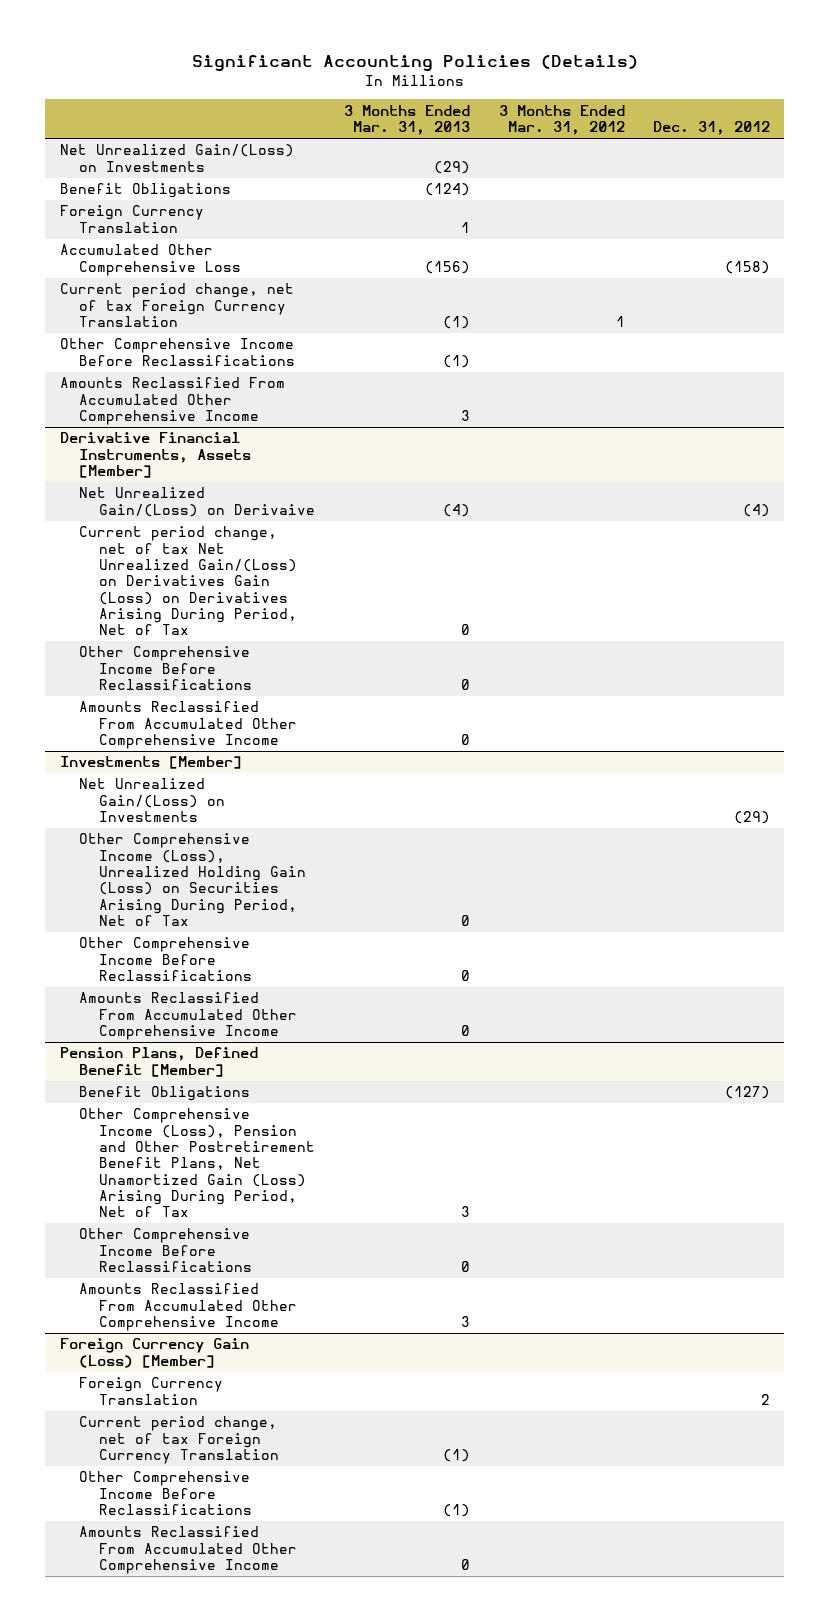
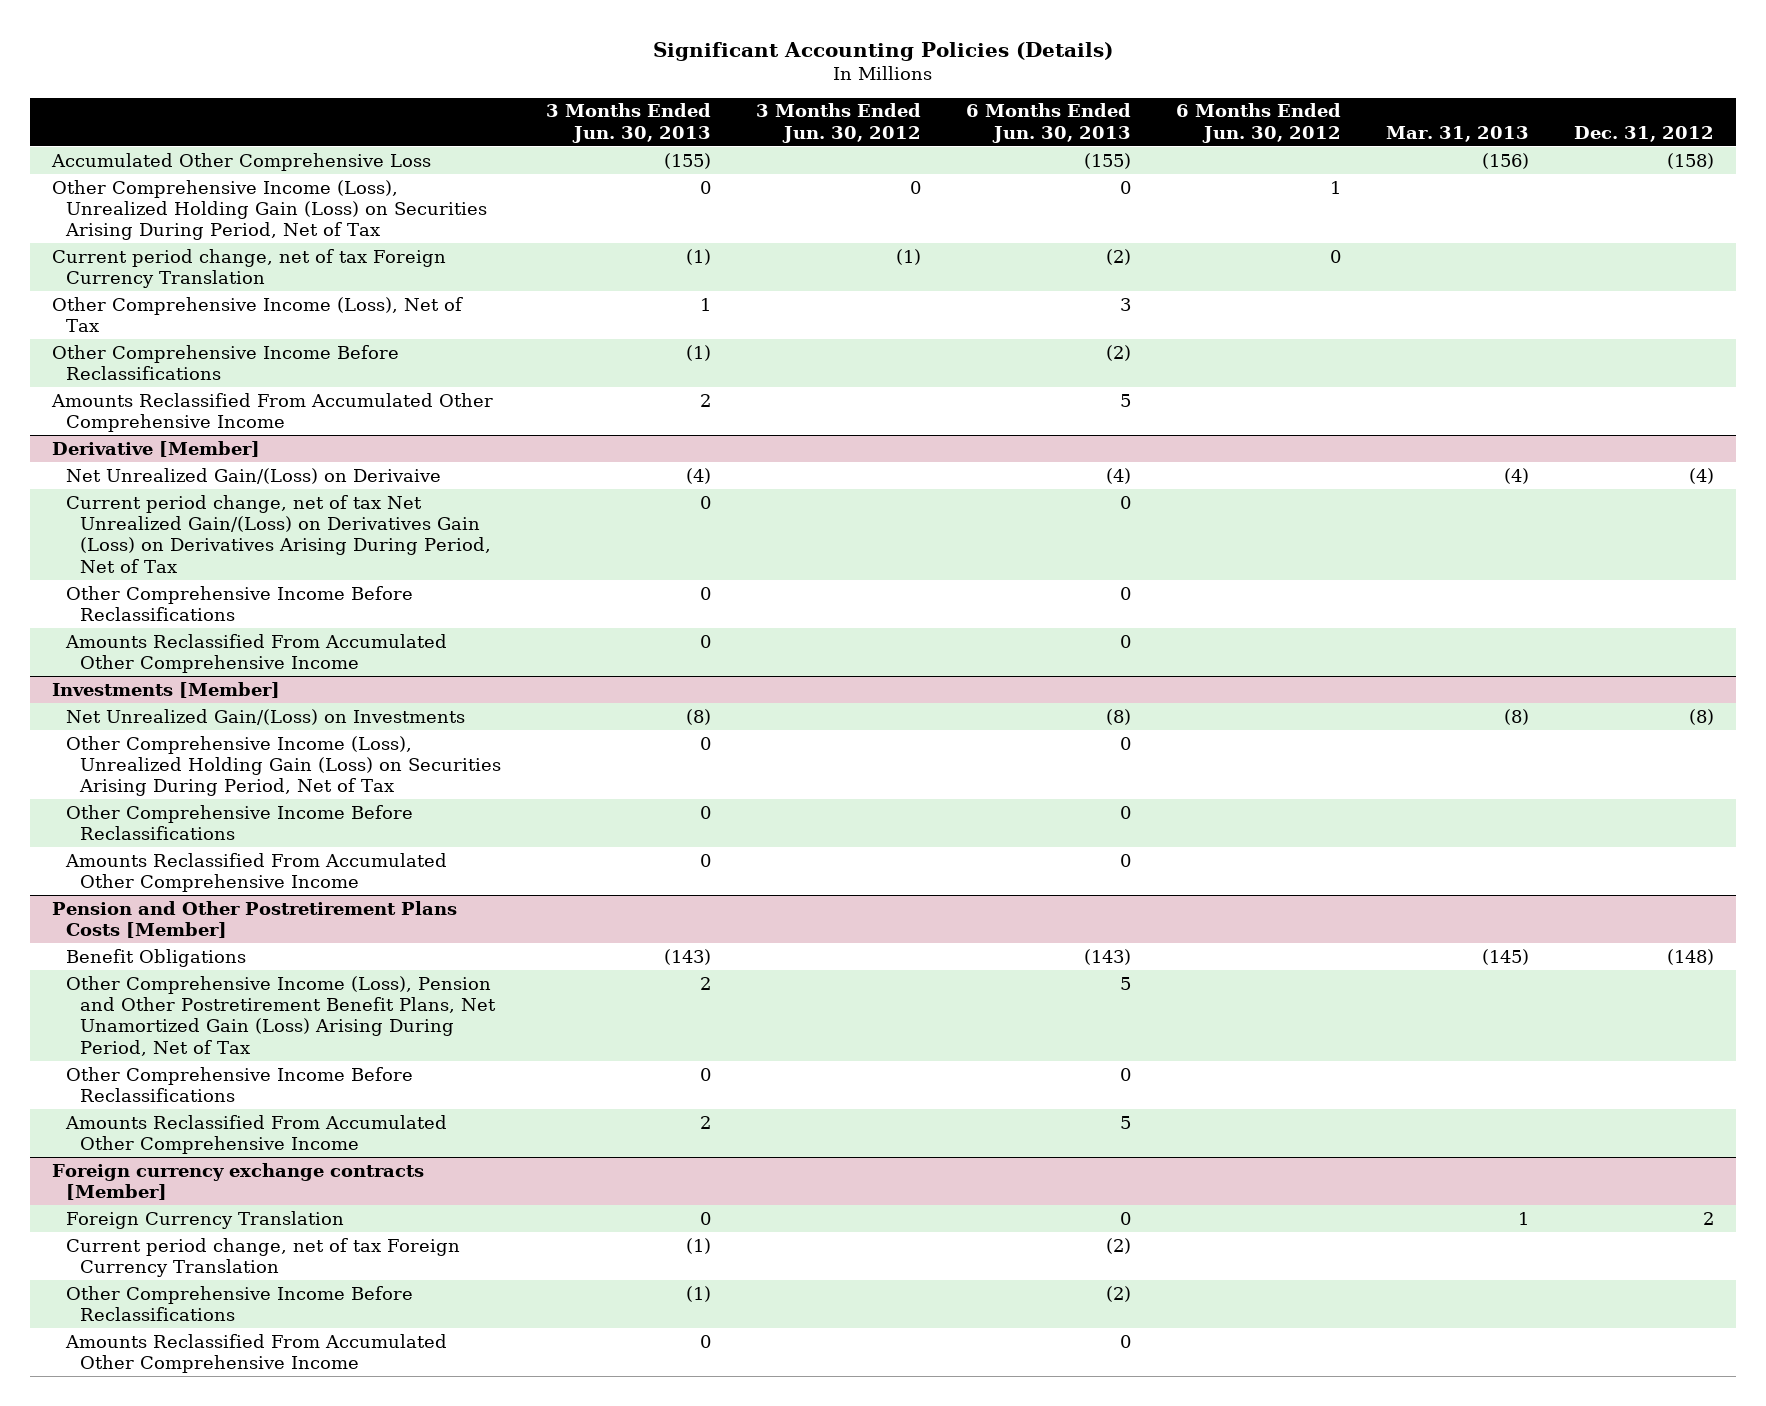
[344,104,471,136] 3 Months Ended Mar. 31, 2013 -> none
[498,104,625,136] 3 Months Ended Mar. 31, 2012 -> none
none -> [545,103,711,143] 3 Months Ended Jun. 30, 2013
none -> [755,103,921,143] 3 Months Ended Jun. 30, 2012
none -> [965,103,1131,143] 6 Months Ended Jun. 30, 2013
none -> [1175,103,1341,143] 6 Months Ended Jun. 30, 2012
none -> [1385,125,1529,142] Mar. 31, 2013
[59,144,294,172] Net Unrealized Gain/(Loss) on Investments -> none
[59,183,231,199] Benefit Obligations -> none
[59,205,204,233] Foreign Currency Translation -> none
none -> [52,179,488,241] Other Comprehensive Income (Loss), Unrealized Holding Gain (Loss) on Securities Arising During Period, Net of Tax
none -> [52,296,464,333] Other Comprehensive Income (Loss), Net of Tax
[59,432,252,479] Derivative Financial Instruments, Assets [Member] -> [52,440,261,457] Derivative [Member]
[734,811,771,825] (29) -> [1688,708,1714,725] (8)
[59,1047,258,1077] Pension Plans, Defined Benefit [Member] -> none
[79,1086,251,1102] Benefit Obligations -> none
[79,1108,316,1218] Other Comprehensive Income (Loss), Pension and Other Postretirement Benefit Plans, Net Unamortized Gain (Loss) Arising During Period, Net of Tax -> none
[79,1228,253,1273] Other Comprehensive Income Before Reclassifications -> none
[79,1283,298,1332] Amounts Reclassified From Accumulated Other Comprehensive Income -> none
none -> [52,900,458,939] Pension and Other Postretirement Plans Costs [Member]
none -> [66,948,247,967] Benefit Obligations
none -> [66,975,496,1056] Other Comprehensive Income (Loss), Pension and Other Postretirement Benefit Plans, Net Unamortized Gain (Loss) Arising During Period, Net of Tax
none -> [66,1066,414,1103] Other Comprehensive Income Before Reclassifications
none -> [65,1114,448,1155] Amounts Reclassified From Accumulated Other Comprehensive Income
[59,1338,249,1368] Foreign Currency Gain (Loss) [Member] -> [52,1162,425,1201] Foreign currency exchange contracts [Member]

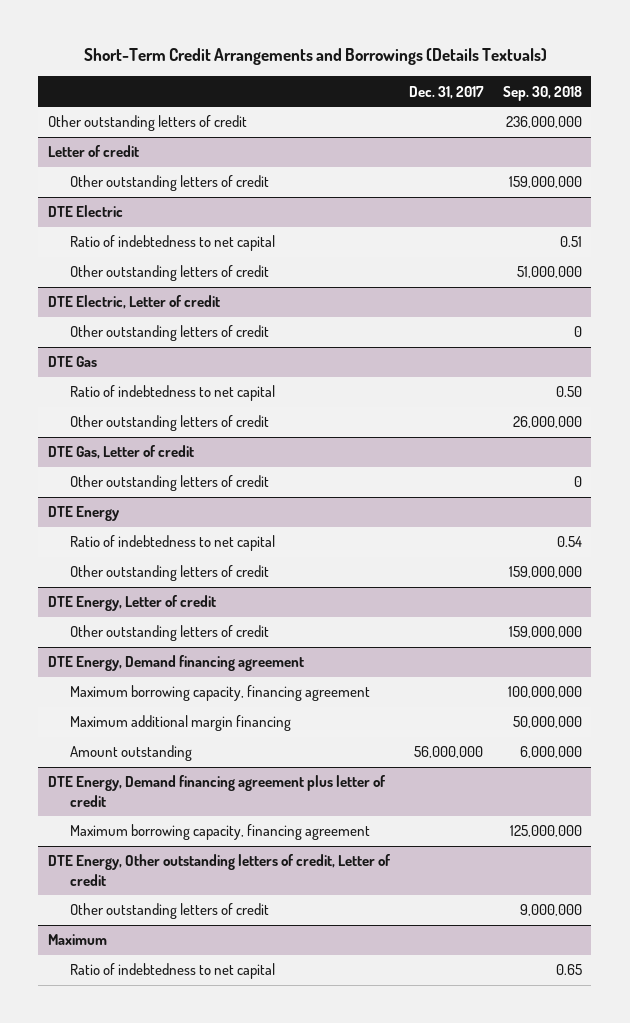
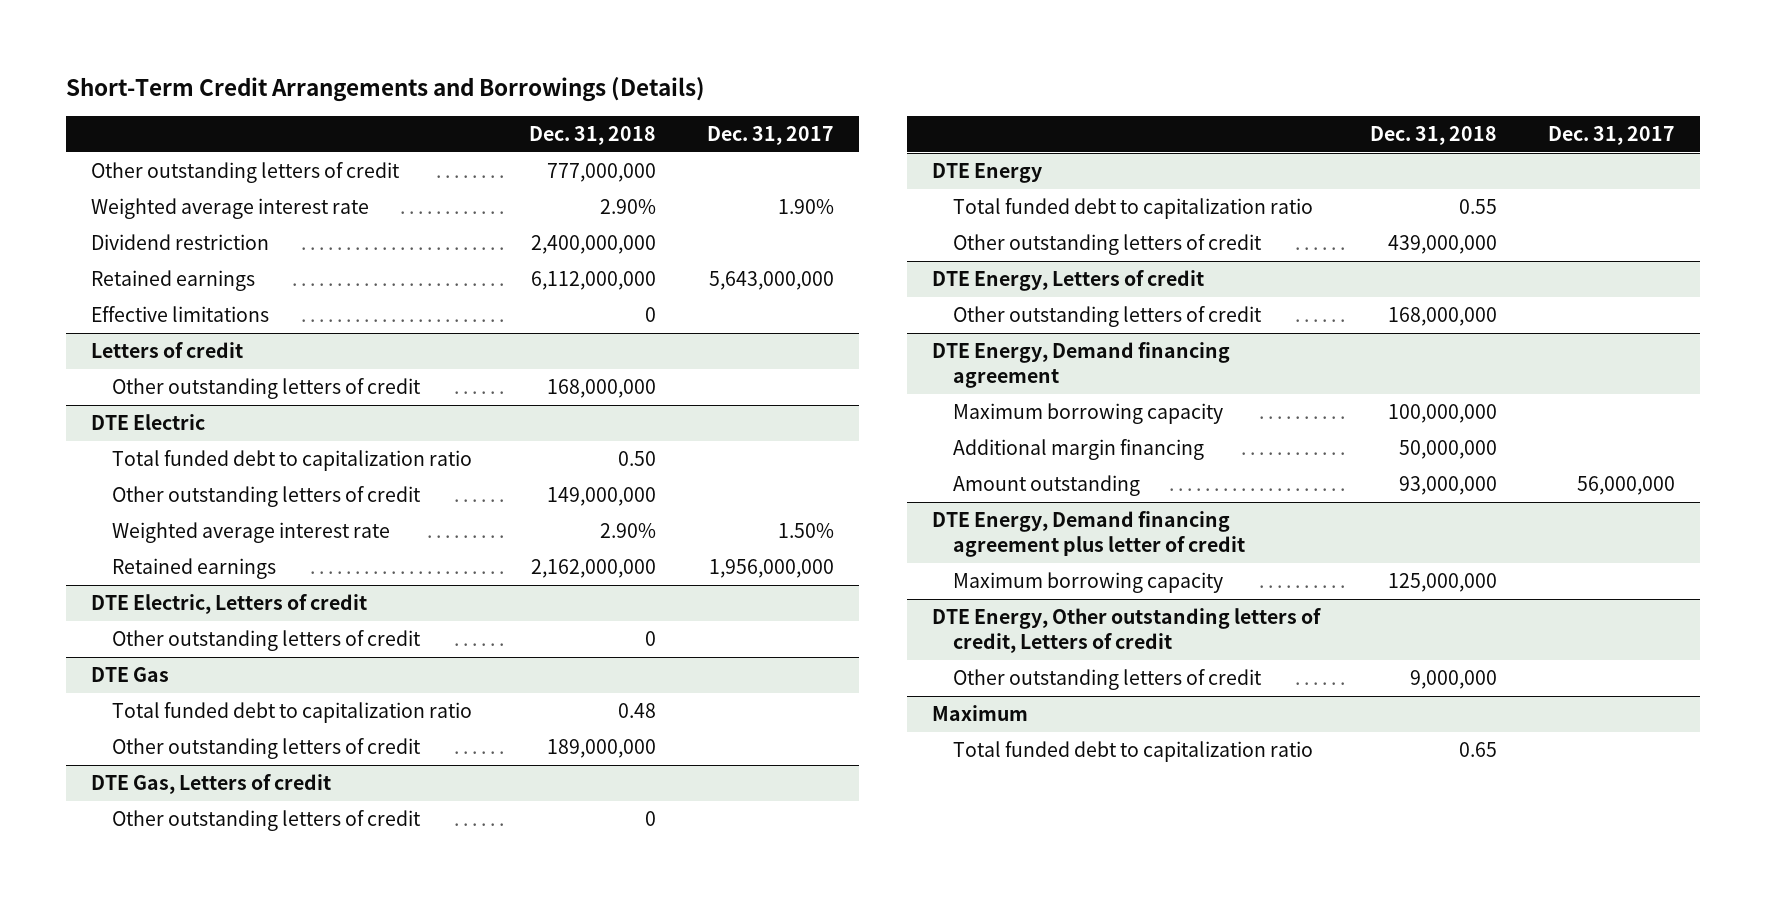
[83,48,547,66] Short-Term Credit Arrangements and Borrowings (Details Textuals) -> [66,77,706,103] Short-Term Credit Arrangements and Borrowings (Details)
[502,85,582,101] Sep. 30, 2018 -> none
none -> [529,125,657,145] Dec. 31, 2018
none -> [91,198,370,220] Weighted average interest rate
none -> [91,234,270,251] Dividend restriction
none -> [91,270,256,292] Retained earnings
none -> [91,306,270,323] Effective limitations
[47,145,139,158] Letter of credit -> [91,342,244,359] Letters of credit
[69,235,275,252] Ratio of indebtedness to net capital -> [112,450,473,472] Total funded debt to capitalization ratio
none -> [112,522,391,544] Weighted average interest rate
none -> [112,558,277,580] Retained earnings
[47,295,220,310] DTE Electric, Letter of credit -> [91,594,368,615] DTE Electric, Letters of credit
[69,385,275,402] Ratio of indebtedness to net capital -> [112,702,473,724] Total funded debt to capitalization ratio
[47,445,194,460] DTE Gas, Letter of credit -> [91,774,332,795] DTE Gas, Letters of credit
[69,535,275,552] Ratio of indebtedness to net capital -> [952,198,1313,220] Total funded debt to capitalization ratio
[47,595,216,612] DTE Energy, Letter of credit -> [932,270,1205,292] DTE Energy, Letters of credit
[69,685,370,702] Maximum borrowing capacity, financing agreement -> [952,403,1223,425] Maximum borrowing capacity
[69,715,291,732] Maximum additional margin financing -> [952,439,1204,461] Additional margin financing
[69,824,370,841] Maximum borrowing capacity, financing agreement -> [952,572,1223,594] Maximum borrowing capacity
[47,854,391,886] DTE Energy, Other outstanding letters of credit, Letter of credit -> [932,608,1322,653] DTE Energy, Other outstanding letters of credit, Letters of credit
[69,963,275,980] Ratio of indebtedness to net capital -> [952,741,1313,763] Total funded debt to capitalization ratio

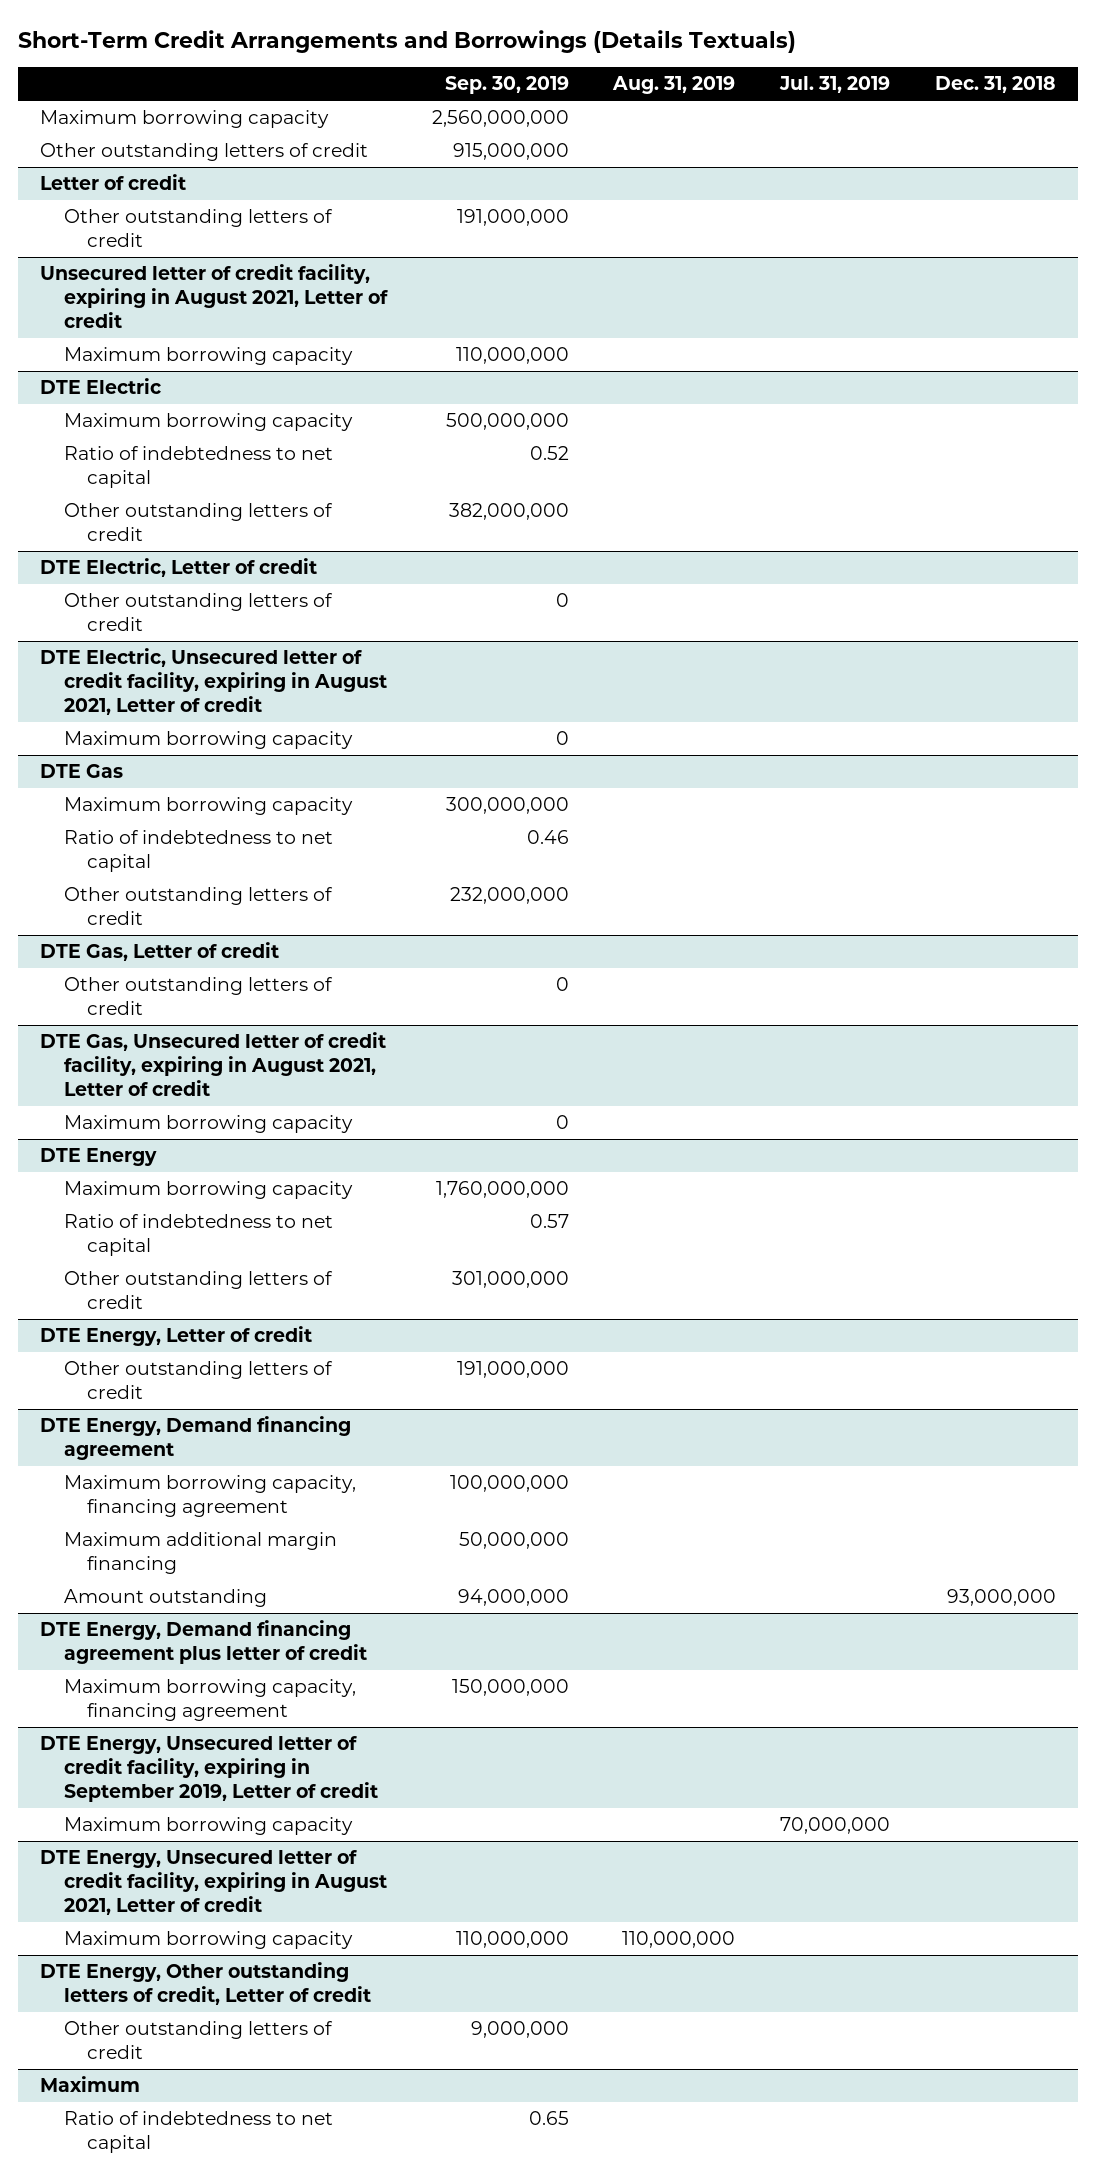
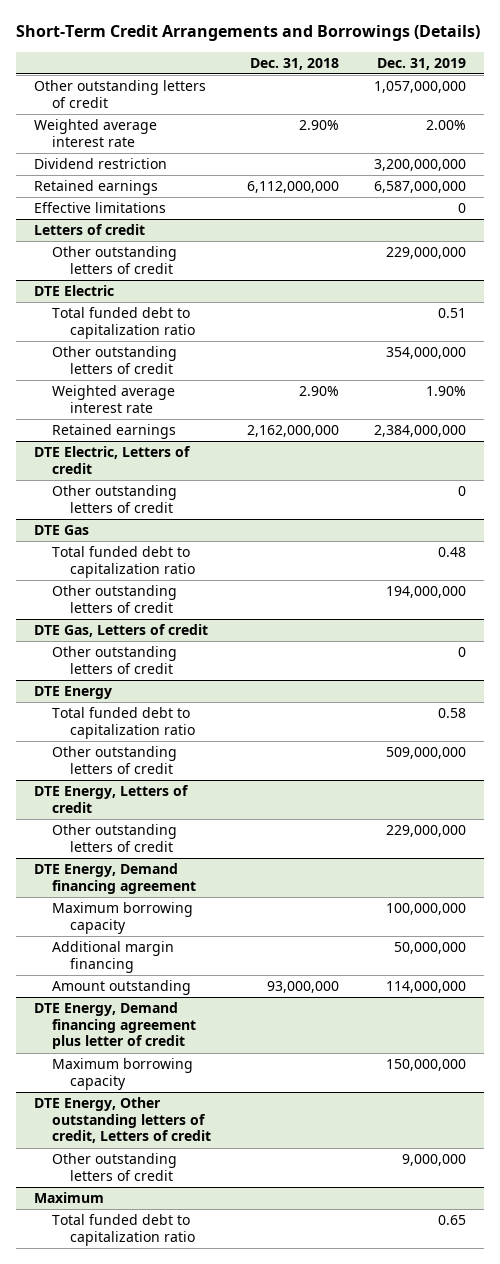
[18,29,797,53] Short-Term Credit Arrangements and Borrowings (Details Textuals) -> [15,25,480,42] Short-Term Credit Arrangements and Borrowings (Details)
[444,76,569,95] Sep. 30, 2019 -> none
[612,76,736,95] Aug. 31, 2019 -> none
[779,76,891,94] Jul. 31, 2019 -> none
none -> [377,57,467,70] Dec. 31, 2019
[40,110,330,129] Maximum borrowing capacity -> none
none -> [33,119,157,147] Weighted average interest rate
none -> [33,158,167,170] Dividend restriction
none -> [33,180,158,196] Retained earnings
none -> [33,202,166,214] Effective limitations
[40,174,187,191] Letter of credit -> [33,224,145,236] Letters of credit
[40,264,388,329] Unsecured letter of credit facility, expiring in August 2021, Letter of credit -> none
[63,347,353,366] Maximum borrowing capacity -> none
[63,413,353,432] Maximum borrowing capacity -> none
[63,446,333,489] Ratio of indebtedness to net capital -> [51,307,195,339] Total funded debt to capitalization ratio
none -> [51,385,175,413] Weighted average interest rate
none -> [51,424,176,440] Retained earnings
[40,558,318,578] DTE Electric, Letter of credit -> [33,446,191,474] DTE Electric, Letters of credit
[40,648,387,716] DTE Electric, Unsecured letter of credit facility, expiring in August 2021, Letter of credit -> none
[63,731,353,750] Maximum borrowing capacity -> none
[63,797,353,816] Maximum borrowing capacity -> none
[63,830,333,873] Ratio of indebtedness to net capital -> [51,546,195,578] Total funded debt to capitalization ratio
[40,942,280,962] DTE Gas, Letter of credit -> [33,624,208,638] DTE Gas, Letters of credit
[40,1032,387,1097] DTE Gas, Unsecured letter of credit facility, expiring in August 2021, Letter of credit -> none
[63,1115,353,1134] Maximum borrowing capacity -> none
[63,1181,353,1200] Maximum borrowing capacity -> none
[63,1214,333,1257] Ratio of indebtedness to net capital -> [51,707,195,739] Total funded debt to capitalization ratio
[40,1326,313,1347] DTE Energy, Letter of credit -> [33,785,189,813] DTE Energy, Letters of credit
[63,1475,356,1518] Maximum borrowing capacity, financing agreement -> [51,902,193,934] Maximum borrowing capacity
[63,1532,337,1575] Maximum additional margin financing -> [51,941,174,973] Additional margin financing
[40,1736,378,1803] DTE Energy, Unsecured letter of credit facility, expiring in September 2019, Letter of credit -> none
[63,1817,353,1836] Maximum borrowing capacity -> none
[40,1850,387,1916] DTE Energy, Unsecured letter of credit facility, expiring in August 2021, Letter of credit -> none
[63,1931,353,1950] Maximum borrowing capacity -> none
[63,1679,356,1722] Maximum borrowing capacity, financing agreement -> [51,1058,193,1090] Maximum borrowing capacity
[40,1962,371,2006] DTE Energy, Other outstanding letters of credit, Letter of credit -> [33,1097,211,1144] DTE Energy, Other outstanding letters of credit, Letters of credit
[63,2111,333,2154] Ratio of indebtedness to net capital -> [51,1214,195,1246] Total funded debt to capitalization ratio

